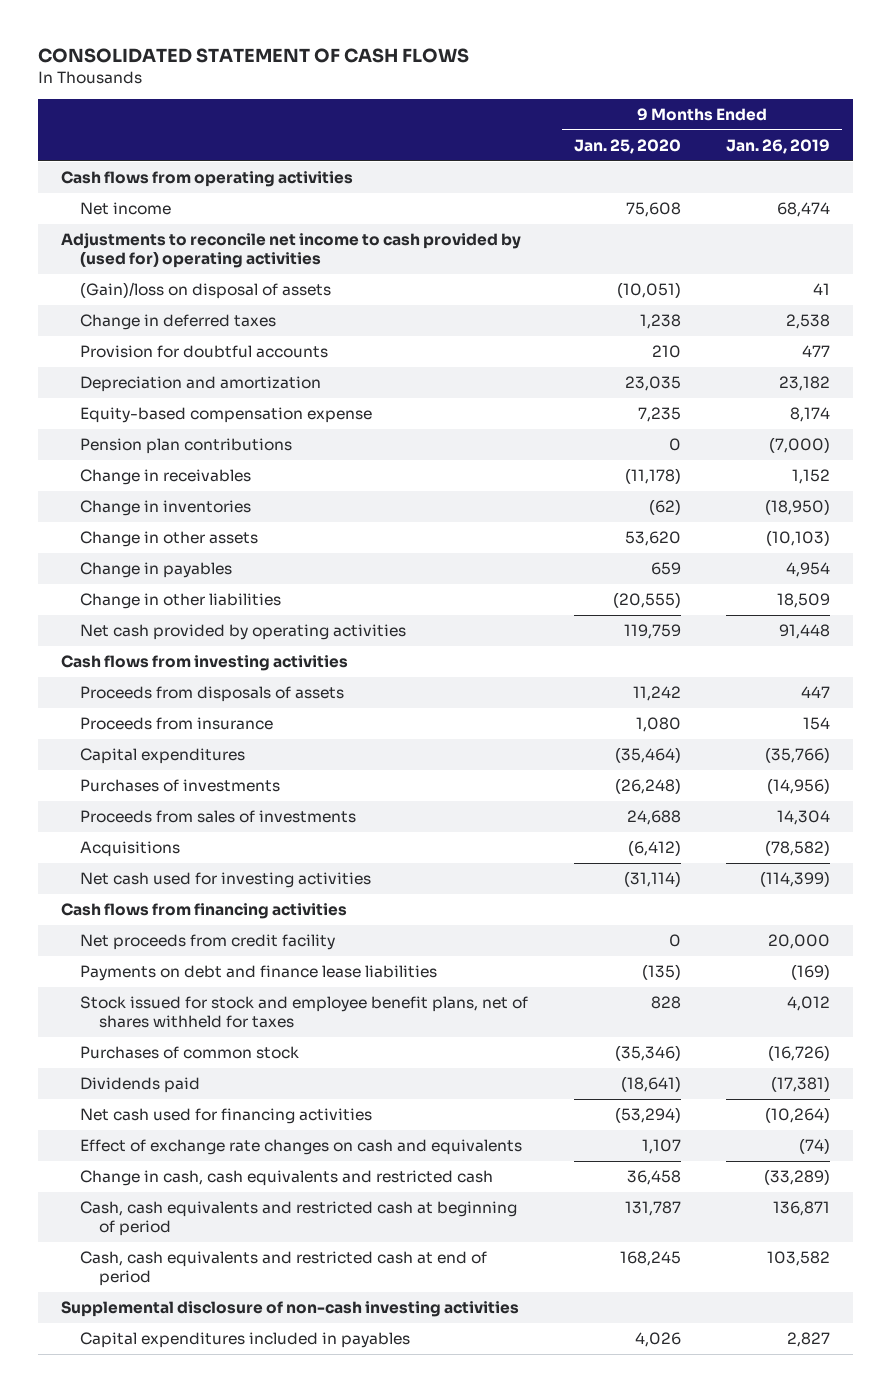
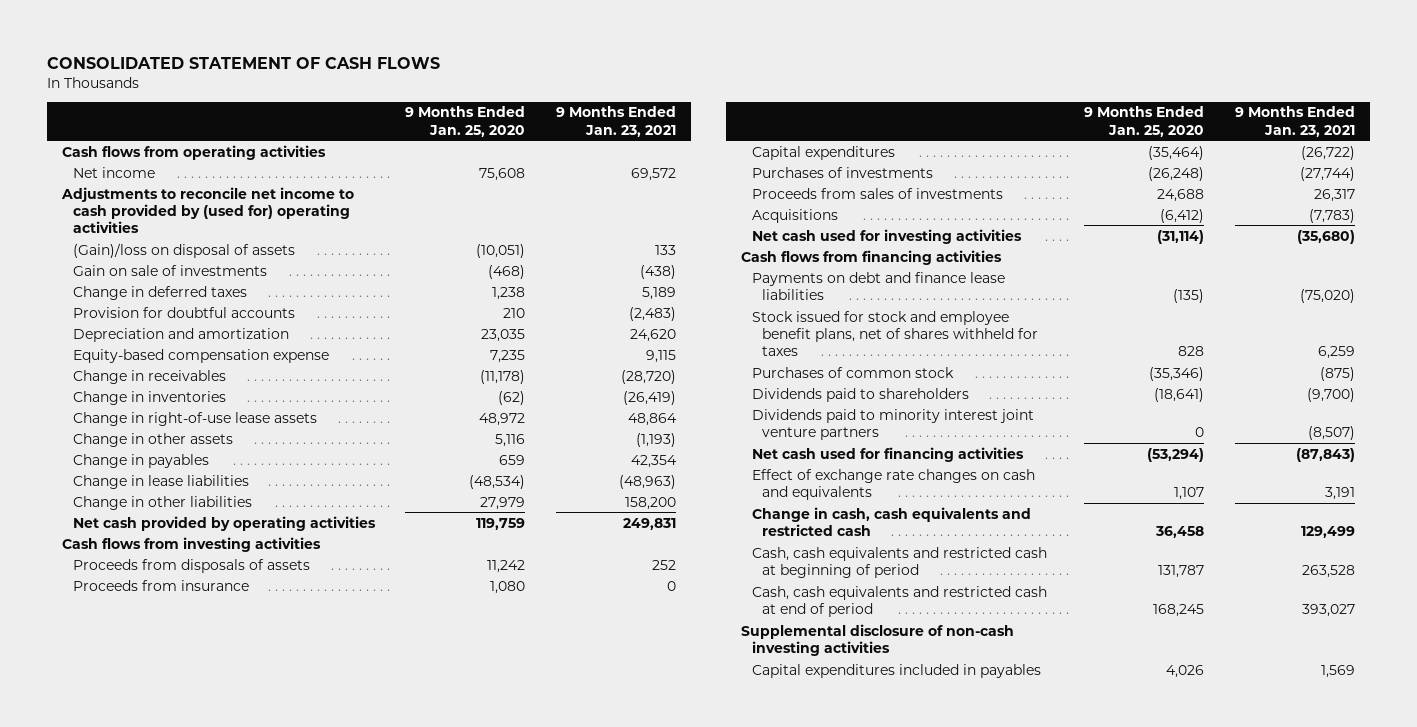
[726,139,831,155] Jan. 26, 2019 -> none
none -> [555,106,676,137] 9 Months Ended Jan. 23, 2021
none -> [72,264,267,276] Gain on sale of investments
[79,438,292,455] Pension plan contributions -> none
none -> [72,411,317,426] Change in right-of-use lease assets
[624,531,681,547] 53,620 -> [495,433,526,447] 5,116
none -> [72,474,249,489] Change in lease liabilities
[612,592,681,609] (20,555) -> [480,496,526,510] 27,979
[79,934,335,951] Net proceeds from credit facility -> none
[79,1077,200,1094] Dividends paid -> [751,387,969,402] Dividends paid to shareholders
none -> [751,408,1034,440] Dividends paid to minority interest joint venture partners

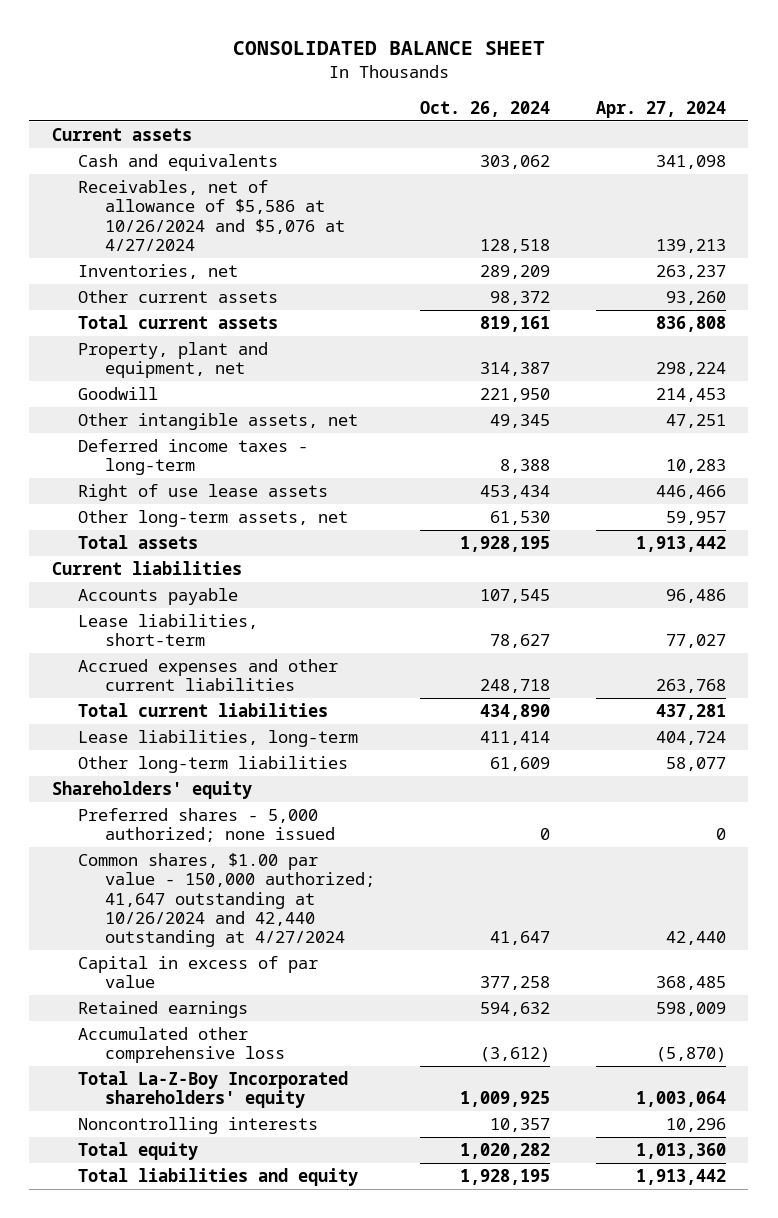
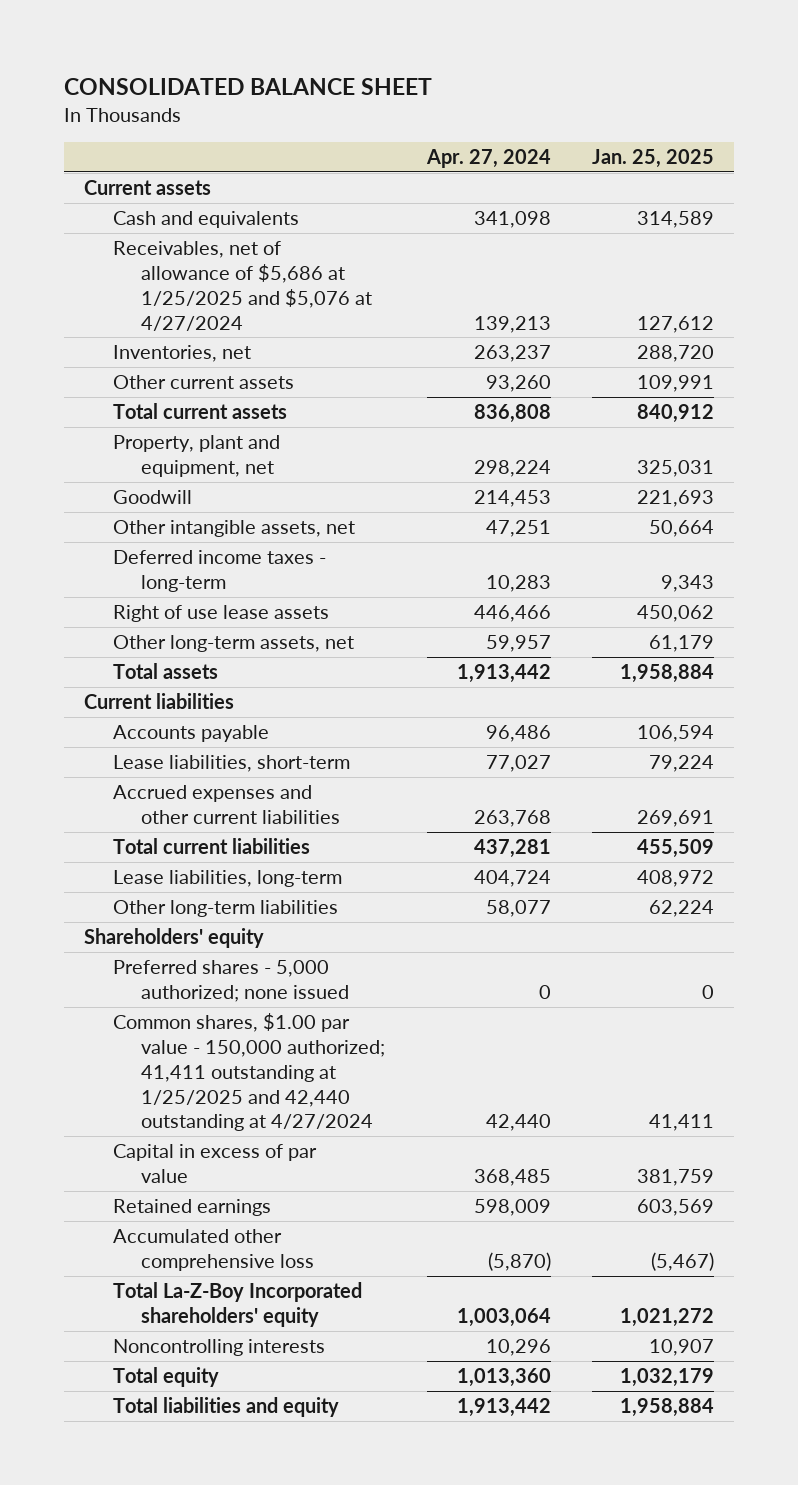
[420,100,551,117] Oct. 26, 2024 -> none
none -> [591,149,714,169] Jan. 25, 2025
[78,179,345,252] Receivables, net of allowance of $5,586 at 10/26/2024 and $5,076 at 4/27/2024 -> [112,241,373,331] Receivables, net of allowance of $5,686 at 1/25/2025 and $5,076 at 4/27/2024
[78,852,375,948] Common shares, $1.00 par value - 150,000 authorized; 41,647 outstanding at 10/26/2024 and 42,440 outstanding at 4/27/2024 -> [112,1013,386,1132] Common shares, $1.00 par value - 150,000 authorized; 41,411 outstanding at 1/25/2025 and 42,440 outstanding at 4/27/2024

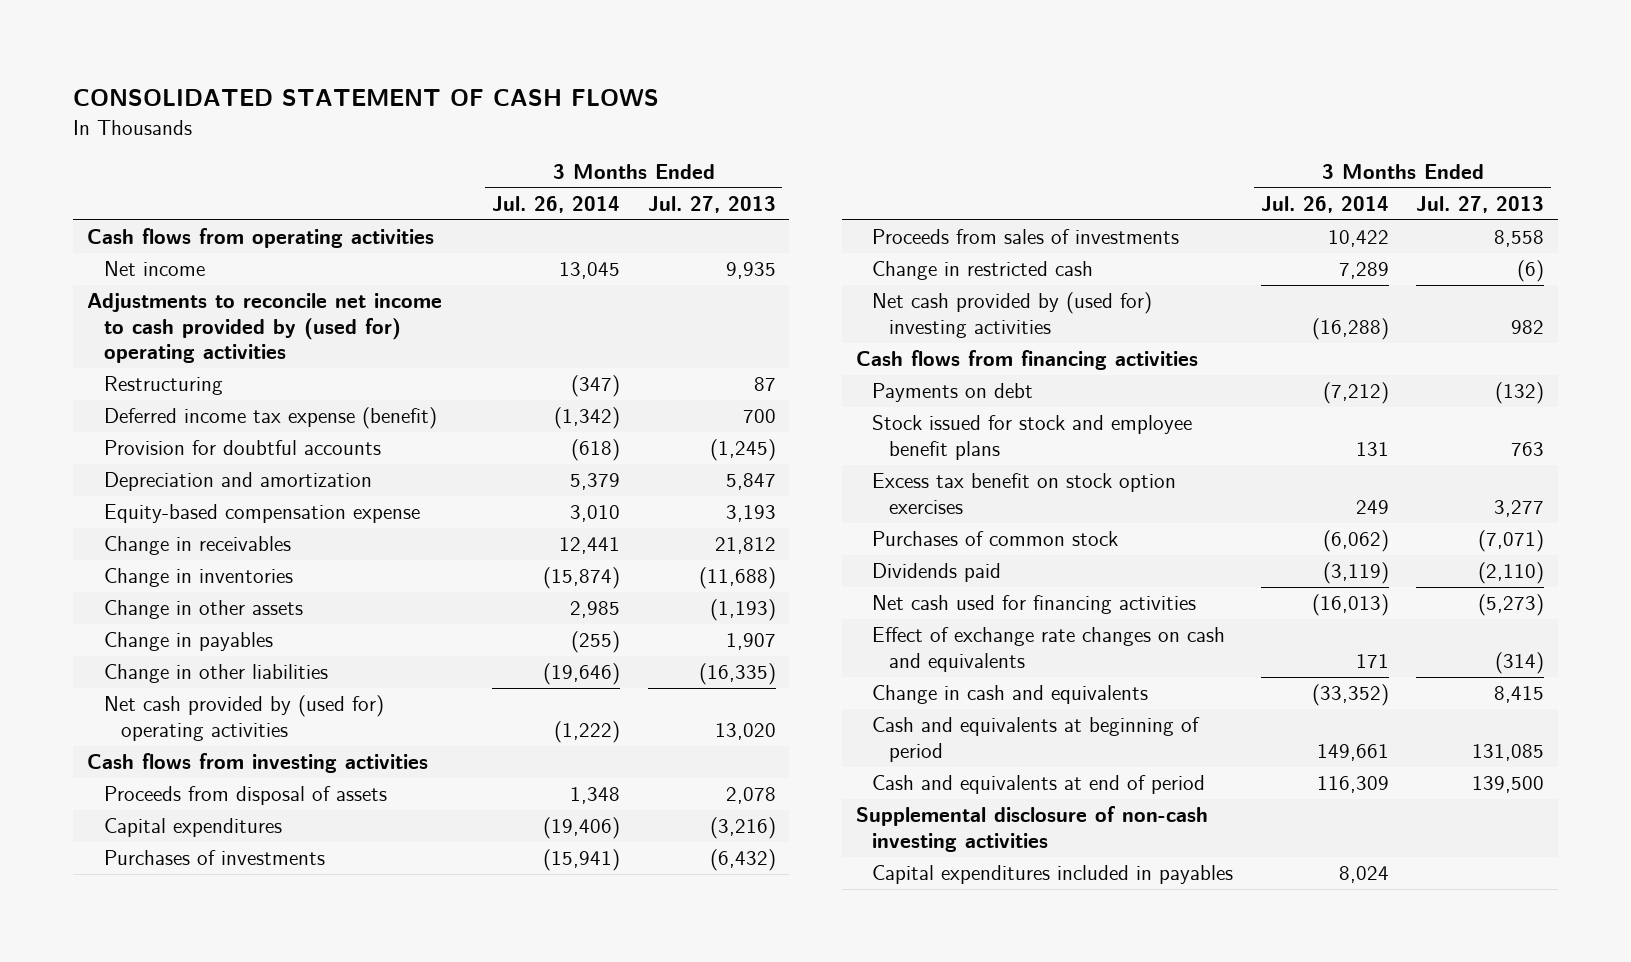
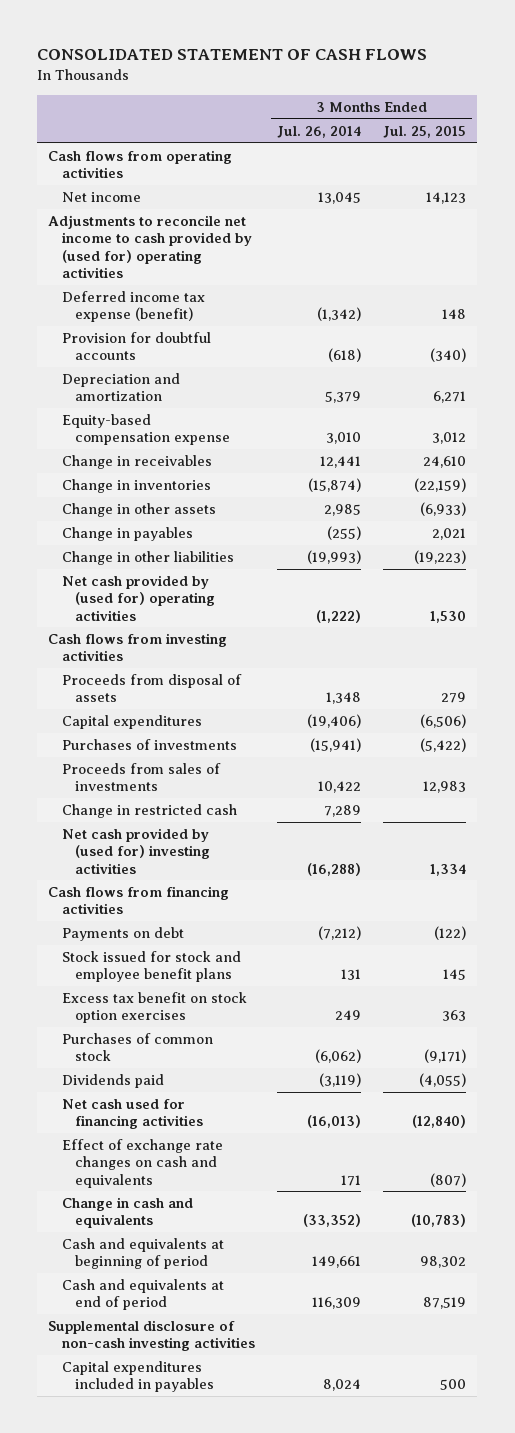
[647,196,776,214] Jul. 27, 2013 -> none
none -> [383,125,467,138] Jul. 25, 2015
[103,376,223,396] Restructuring -> none
[543,663,621,686] (19,646) -> [306,550,361,565] (19,993)

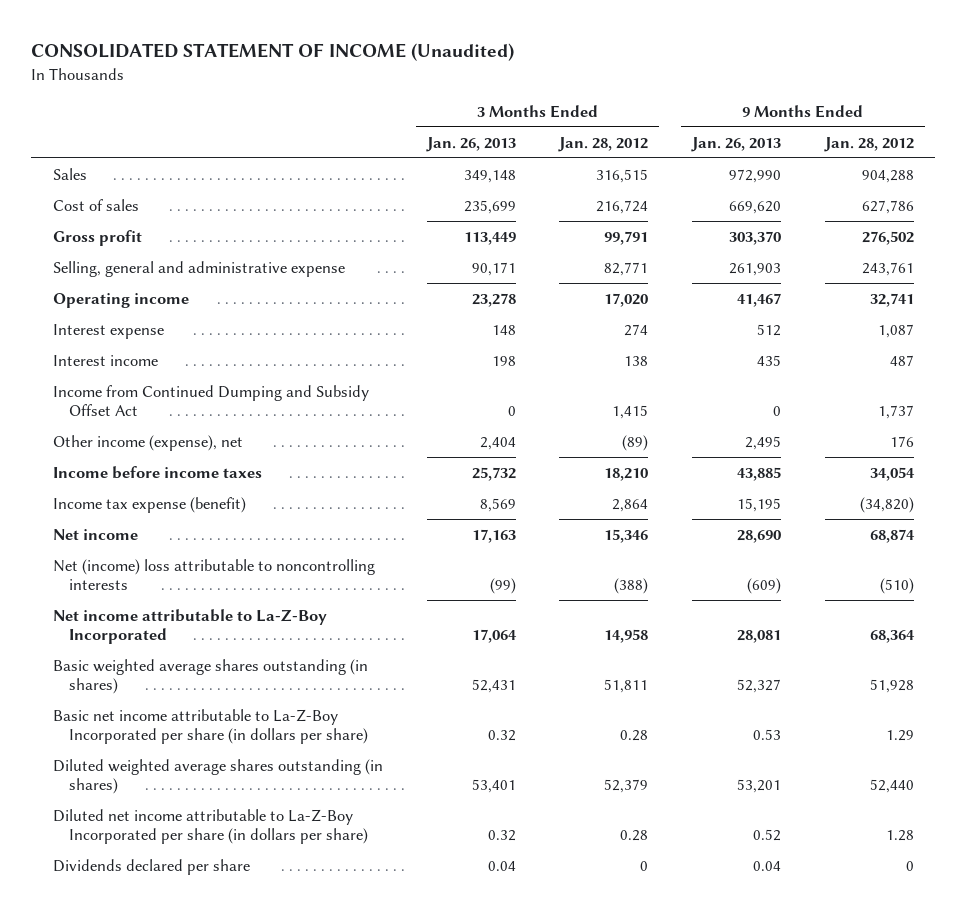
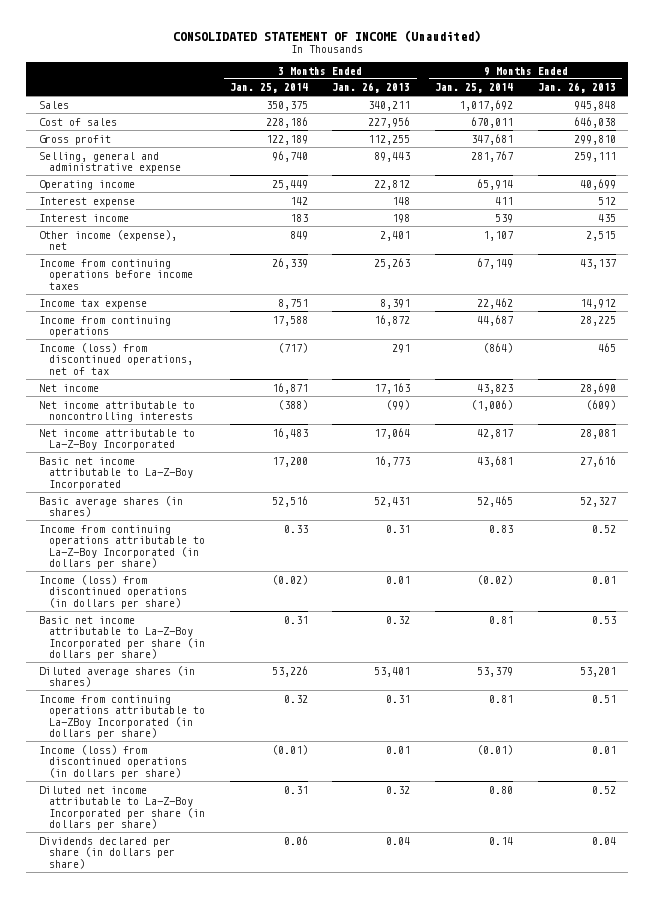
[558,136,649,152] Jan. 28, 2012 -> none
[823,136,914,152] Jan. 28, 2012 -> none
none -> [229,83,308,94] Jan. 25, 2014
none -> [435,83,514,94] Jan. 25, 2014
[463,169,516,183] 349,148 -> [368,100,411,111] 340,211
[728,168,781,183] 972,990 -> [573,100,616,111] 945,848
[463,199,516,214] 235,699 -> [368,116,411,128] 227,956
[728,200,781,214] 669,620 -> [573,116,616,128] 646,038
[463,231,516,245] 113,449 -> [368,134,411,145] 112,255
[728,230,781,245] 303,370 -> [573,134,616,145] 299,810
[471,261,516,276] 90,171 -> [374,151,411,162] 89,443
[728,262,781,276] 261,903 -> [573,151,616,162] 259,111
[471,292,516,307] 23,278 -> [374,179,411,190] 22,812
[736,292,781,307] 41,467 -> [579,178,616,190] 40,699
[53,384,370,417] Income from Continued Dumping and Subsidy Offset Act -> none
[479,436,516,450] 2,404 -> [380,230,411,241] 2,401
[744,435,781,450] 2,495 -> [585,230,616,241] 2,515
[53,465,263,479] Income before income taxes -> [38,258,193,290] Income from continuing operations before income taxes
[471,466,516,481] 25,732 -> [374,257,411,269] 25,263
[736,466,781,481] 43,885 -> [579,258,616,269] 43,137
[53,496,247,513] Income tax expense (benefit) -> [38,298,147,309] Income tax expense
[479,497,516,512] 8,569 -> [380,298,411,309] 8,391
[736,497,781,512] 15,195 -> [579,298,616,309] 14,912
none -> [38,315,171,338] Income from continuing operations
none -> [38,342,193,375] Income (loss) from discontinued operations, net of tax
[53,558,376,591] Net (income) loss attributable to noncontrolling interests -> [38,400,195,423] Net income attributable to noncontrolling interests
none -> [38,456,193,490] Basic net income attributable to La-Z-Boy Incorporated
[53,658,369,695] Basic weighted average shares outstanding (in shares) -> [38,495,183,518] Basic average shares (in shares)
none -> [38,524,205,570] Income from continuing operations attributable to La-Z-Boy Incorporated (in dollars per share)
none -> [38,574,187,609] Income (loss) from discontinued operations (in dollars per share)
[53,758,384,795] Diluted weighted average shares outstanding (in shares) -> [38,665,195,688] Diluted average shares (in shares)
none -> [38,694,205,740] Income from continuing operations attributable to La-ZBoy Incorporated (in dollars per share)
none -> [38,744,187,779] Income (loss) from discontinued operations (in dollars per share)
[53,858,251,875] Dividends declared per share -> [38,836,175,869] Dividends declared per share (in dollars per share)

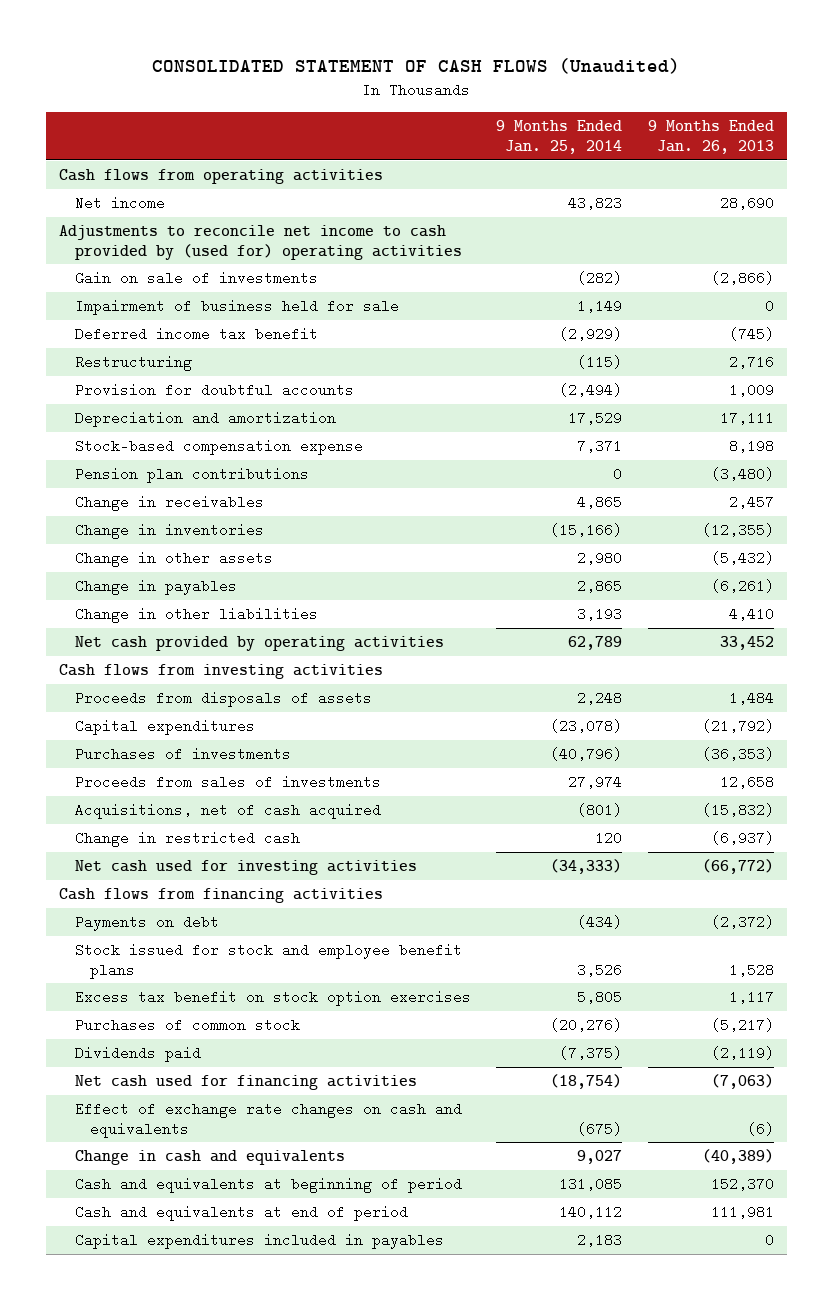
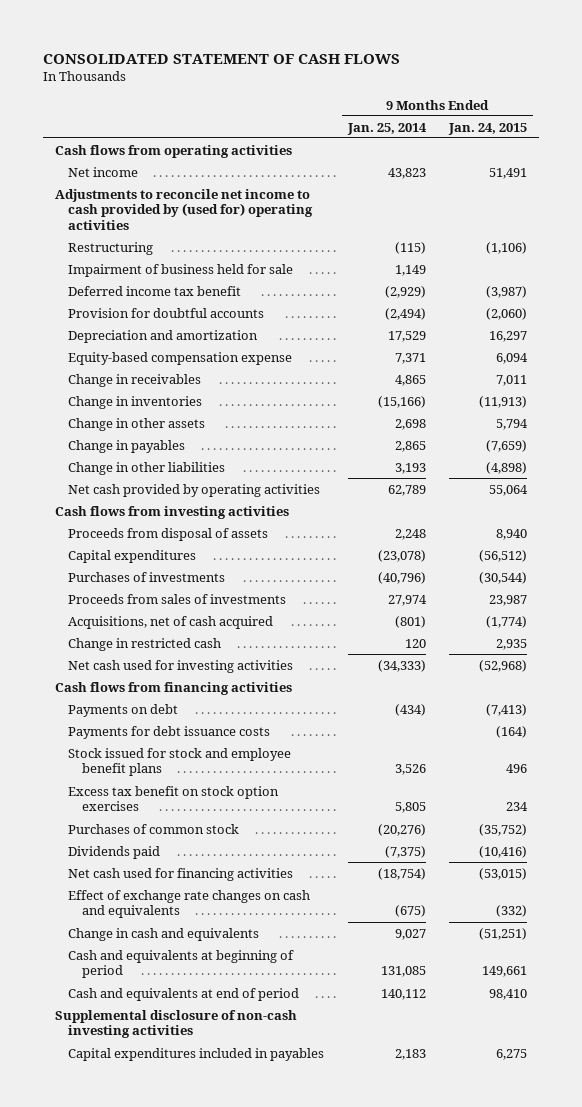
[152,58,681,75] CONSOLIDATED STATEMENT OF CASH FLOWS (Unaudited) -> [43,53,401,64] CONSOLIDATED STATEMENT OF CASH FLOWS
[647,120,774,154] 9 Months Ended Jan. 26, 2013 -> none
none -> [448,122,528,135] Jan. 24, 2015
[74,270,318,285] Gain on sale of investments -> none
[74,354,192,371] Restructuring -> [68,241,154,255] Restructuring
[74,466,309,483] Pension plan contributions -> none
[74,438,363,455] Stock-based compensation expense -> [68,351,293,365] Equity-based compensation expense
[577,550,623,565] 2,980 -> [394,418,426,430] 2,698
[74,690,372,707] Proceeds from disposals of assets -> [68,527,269,541] Proceeds from disposal of assets
none -> [68,725,271,739] Payments for debt issuance costs
none -> [55,1009,298,1039] Supplemental disclosure of non-cash investing activities

